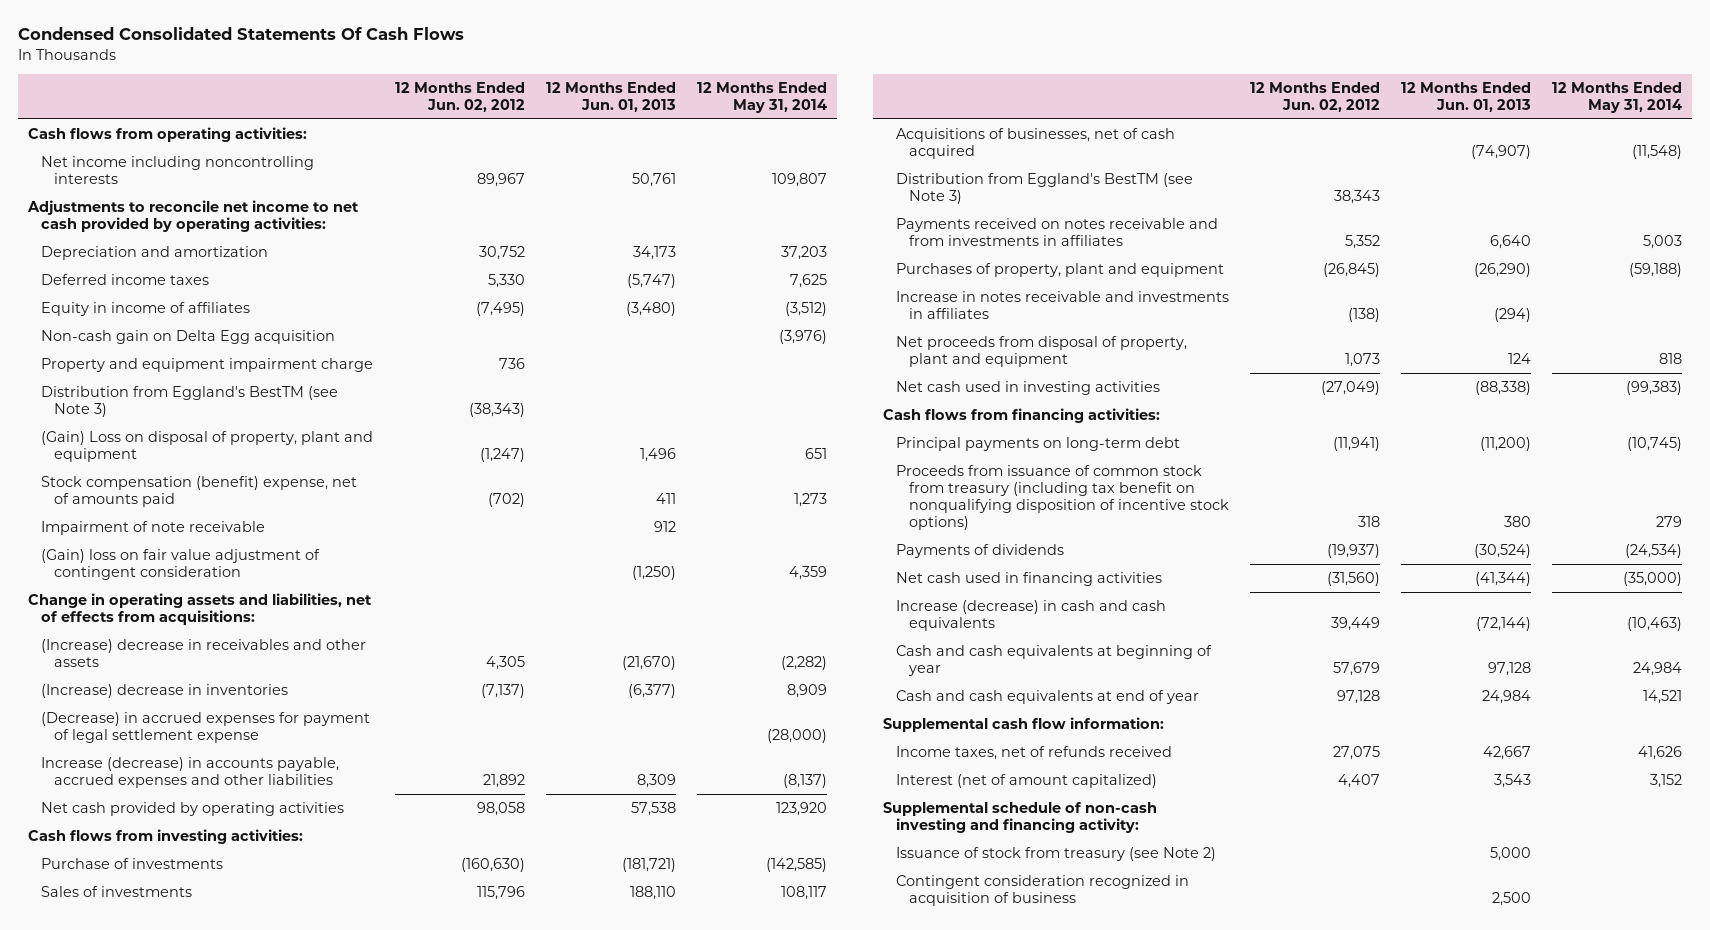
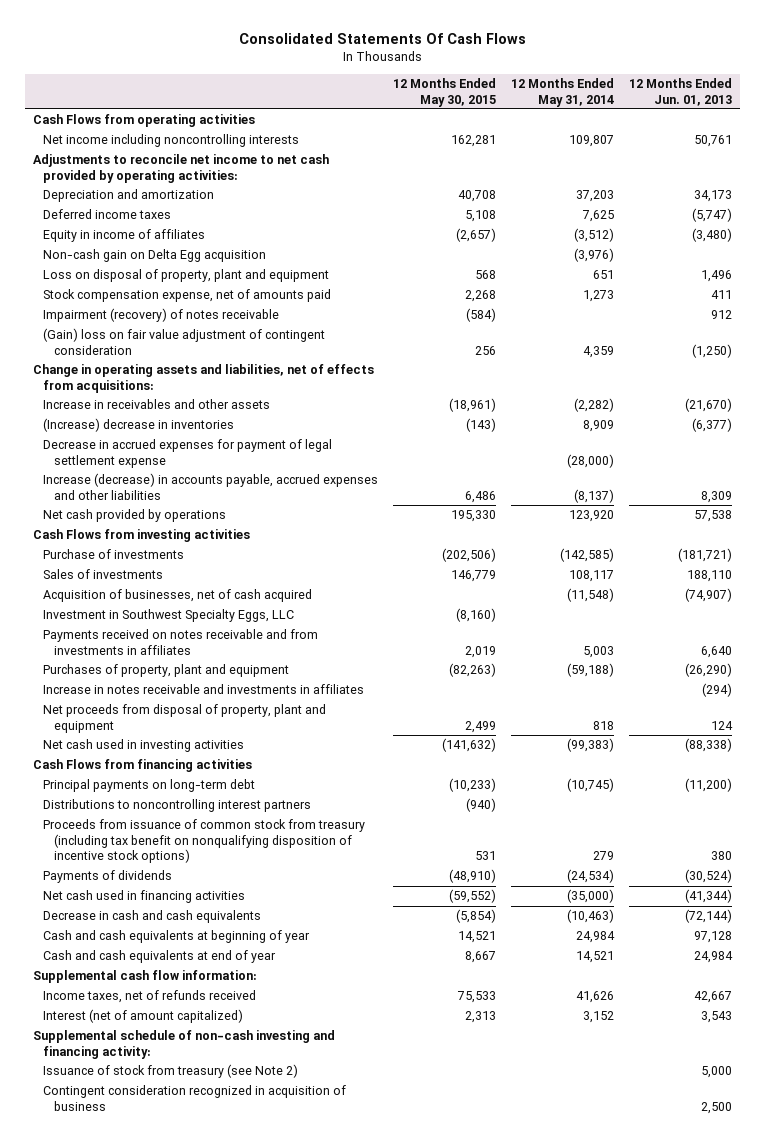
[18,27,465,41] Condensed Consolidated Statements Of Cash Flows -> [238,33,526,45] Consolidated Statements Of Cash Flows
[395,82,526,113] 12 Months Ended Jun. 02, 2012 -> none
none -> [393,78,497,107] 12 Months Ended May 30, 2015
[28,126,308,142] Cash flows from operating activities: -> [32,114,255,128] Cash Flows from operating activities
[41,357,374,372] Property and equipment impairment charge -> none
[41,385,339,417] Distribution from Eggland's BestTM (see Note 3) -> none
[41,430,374,462] (Gain) Loss on disposal of property, plant and equipment -> [43,269,330,283] Loss on disposal of property, plant and equipment
[41,475,358,507] Stock compensation (benefit) expense, net of amounts paid -> [43,289,332,303] Stock compensation expense, net of amounts paid
[41,520,266,535] Impairment of note receivable -> [43,308,280,323] Impairment (recovery) of notes receivable
[41,638,367,667] (Increase) decrease in receivables and other assets -> [43,399,271,410] Increase in receivables and other assets
[41,711,371,743] (Decrease) in accrued expenses for payment of legal settlement expense -> [43,439,333,468] Decrease in accrued expenses for payment of legal settlement expense
[41,801,345,816] Net cash provided by operating activities -> [43,509,227,523] Net cash provided by operations
[28,828,304,844] Cash flows from investing activities: -> [32,529,250,543] Cash Flows from investing activities
[896,172,1194,204] Distribution from Eggland's BestTM (see Note 3) -> none
[896,127,1176,159] Acquisitions of businesses, net of cash acquired -> [43,589,313,603] Acquisition of businesses, net of cash acquired
none -> [43,609,295,623] Investment in Southwest Specialty Eggs, LLC
[883,407,1161,423] Cash flows from financing activities: -> [32,759,252,773] Cash Flows from financing activities
none -> [43,799,312,813] Distributions to noncontrolling interest partners
[896,599,1167,631] Increase (decrease) in cash and cash equivalents -> [43,910,262,924] Decrease in cash and cash equivalents

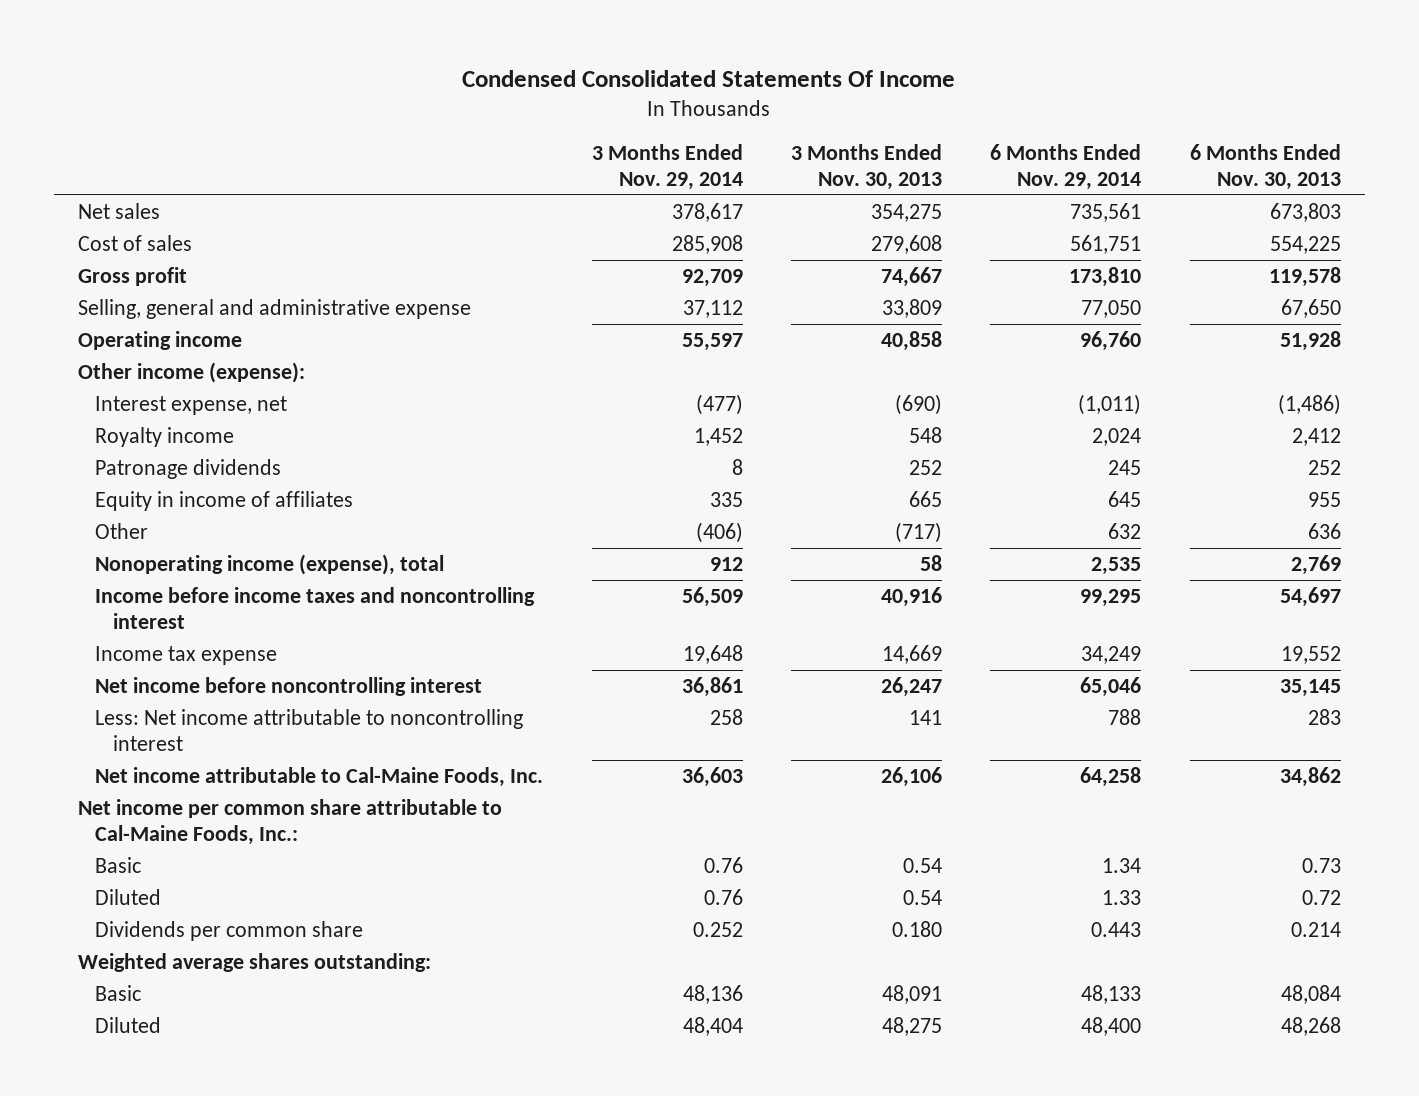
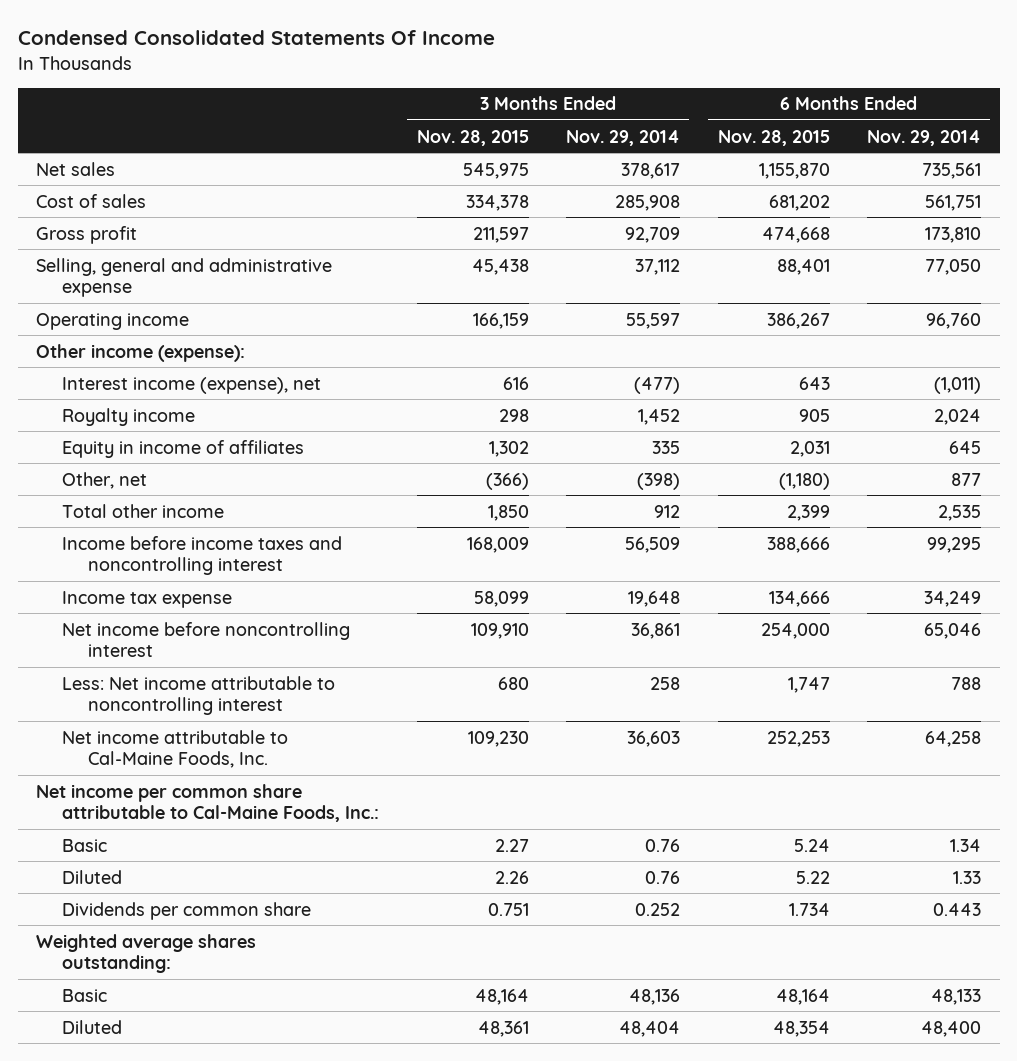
[790,143,942,190] 3 Months Ended Nov. 30, 2013 -> none
[1189,143,1341,190] 6 Months Ended Nov. 30, 2013 -> none
none -> [416,129,529,146] Nov. 28, 2015
none -> [717,129,830,146] Nov. 28, 2015
[95,395,288,415] Interest expense, net -> [62,376,322,394] Interest income (expense), net
[95,458,282,479] Patronage dividends -> none
[95,522,149,539] Other -> [62,471,148,489] Other, net
[695,521,743,543] (406) -> [637,472,681,490] (398)
[1108,522,1142,539] 632 -> [950,472,981,486] 877
[95,553,445,575] Nonoperating income (expense), total -> [62,503,225,518] Total other income

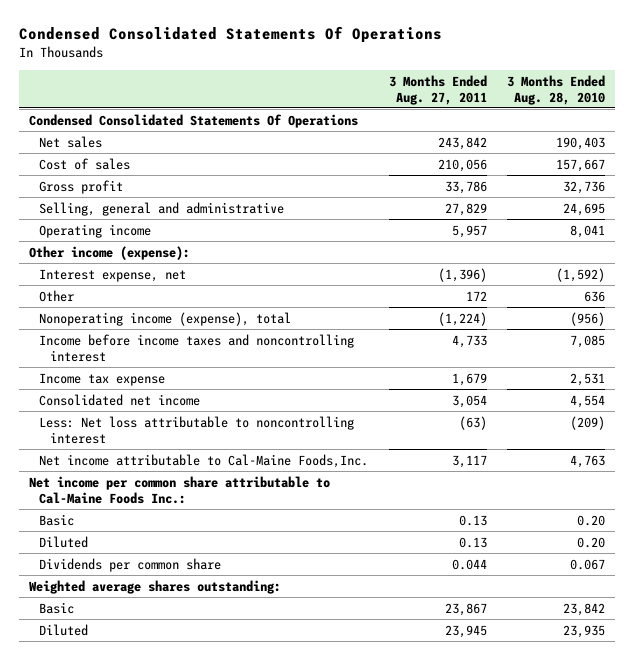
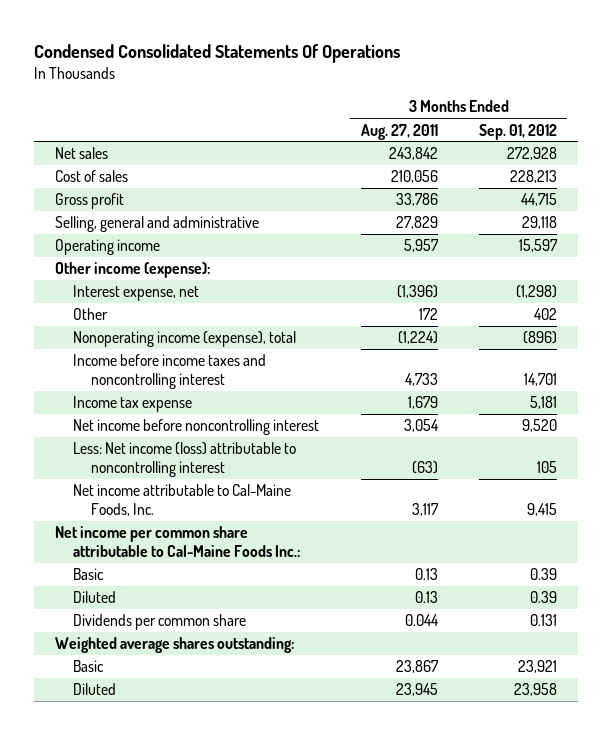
[507,74,606,105] 3 Months Ended Aug. 28, 2010 -> none
none -> [479,123,558,140] Sep. 01, 2012
[28,113,358,128] Condensed Consolidated Statements Of Operations -> none
[39,393,201,406] Consolidated net income -> [72,419,319,436] Net income before noncontrolling interest
[39,415,355,444] Less: Net loss attributable to noncontrolling interest -> [72,442,296,478] Less: Net income (loss) attributable to noncontrolling interest
[39,453,369,468] Net income attributable to Cal-Maine Foods,Inc. -> [72,484,291,517] Net income attributable to Cal-Maine Foods, Inc.

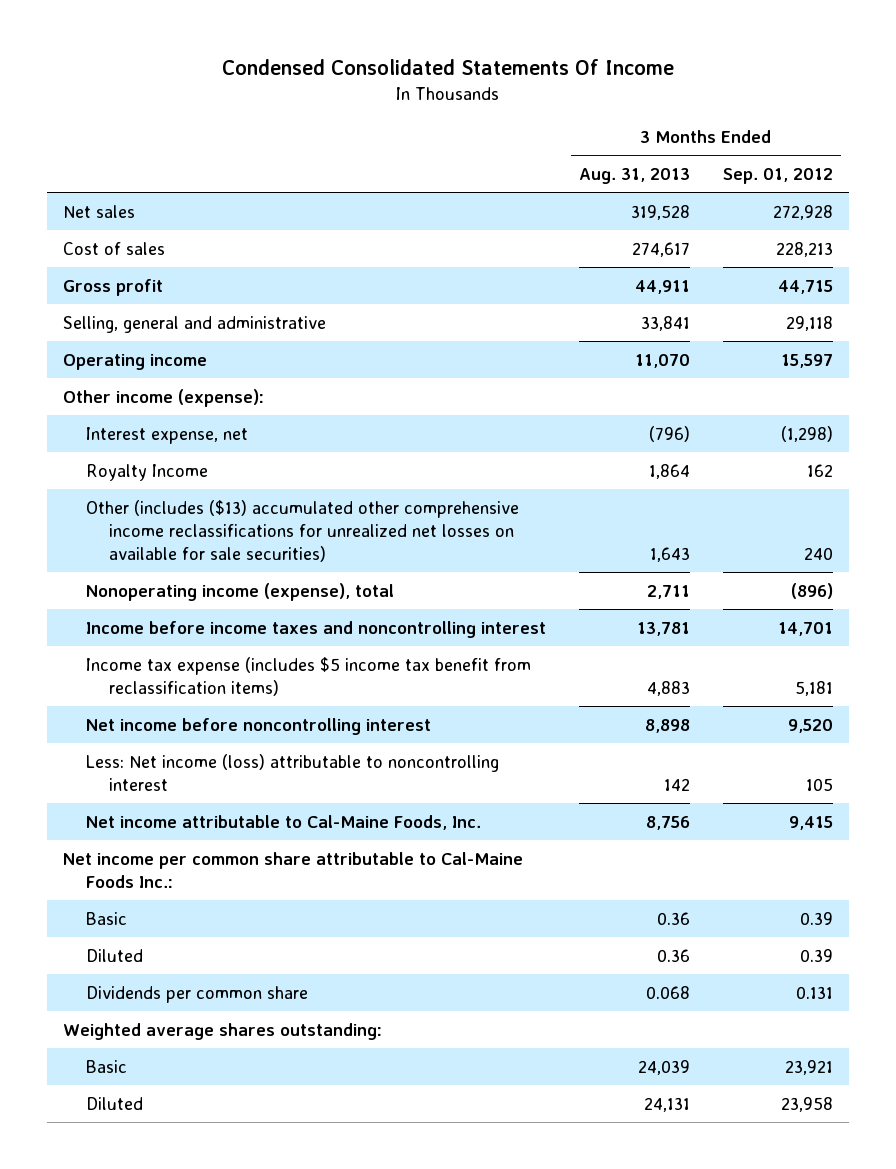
[33,44,400,64] Condensed Consolidated Statements Of Operations -> [222,59,675,76] Condensed Consolidated Statements Of Income
[360,123,438,140] Aug. 27, 2011 -> none
none -> [578,167,690,184] Aug. 31, 2013
[72,308,108,321] Other -> none
none -> [86,463,209,481] Royalty Income
none -> [86,499,520,562] Other (includes ($13) accumulated other comprehensive income reclassifications for unrealized net losses on available for sale securities)
[72,396,192,413] Income tax expense -> [86,656,532,696] Income tax expense (includes $5 income tax benefit from reclassification items)

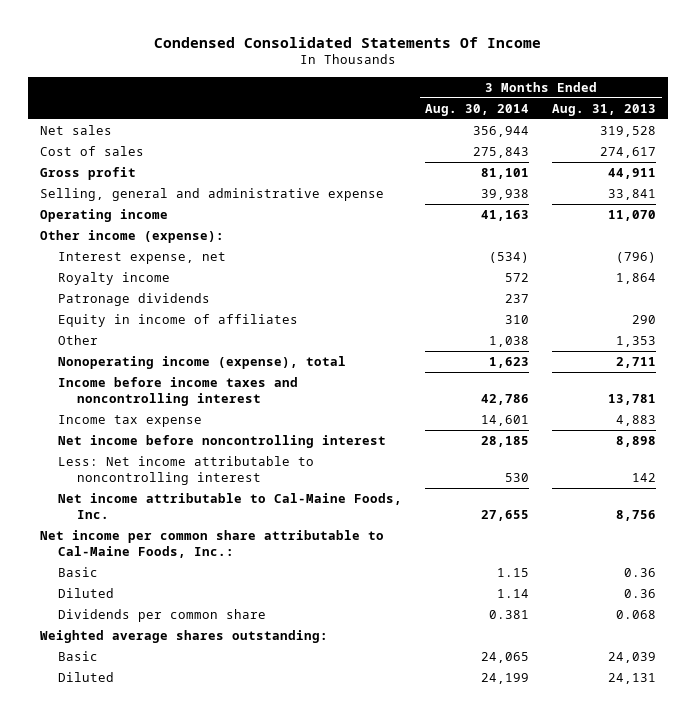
[722,167,833,184] Sep. 01, 2012 -> none
none -> [425,103,530,116] Aug. 30, 2014
[63,315,327,333] Selling, general and administrative -> [39,187,384,201] Selling, general and administrative expense
[86,499,520,562] Other (includes ($13) accumulated other comprehensive income reclassifications for unrealized net losses on available for sale securities) -> none
[86,463,209,481] Royalty Income -> [58,271,171,285] Royalty income
none -> [58,292,211,306] Patronage dividends
none -> [58,313,299,327] Equity in income of affiliates
none -> [58,334,99,345] Other
[86,656,532,696] Income tax expense (includes $5 income tax benefit from reclassification items) -> [58,414,203,427] Income tax expense
[86,753,500,791] Less: Net income (loss) attributable to noncontrolling interest -> [58,455,315,485] Less: Net income attributable to noncontrolling interest
[63,851,524,888] Net income per common share attributable to Cal-Maine Foods Inc.: -> [39,529,384,558] Net income per common share attributable to Cal-Maine Foods, Inc.:

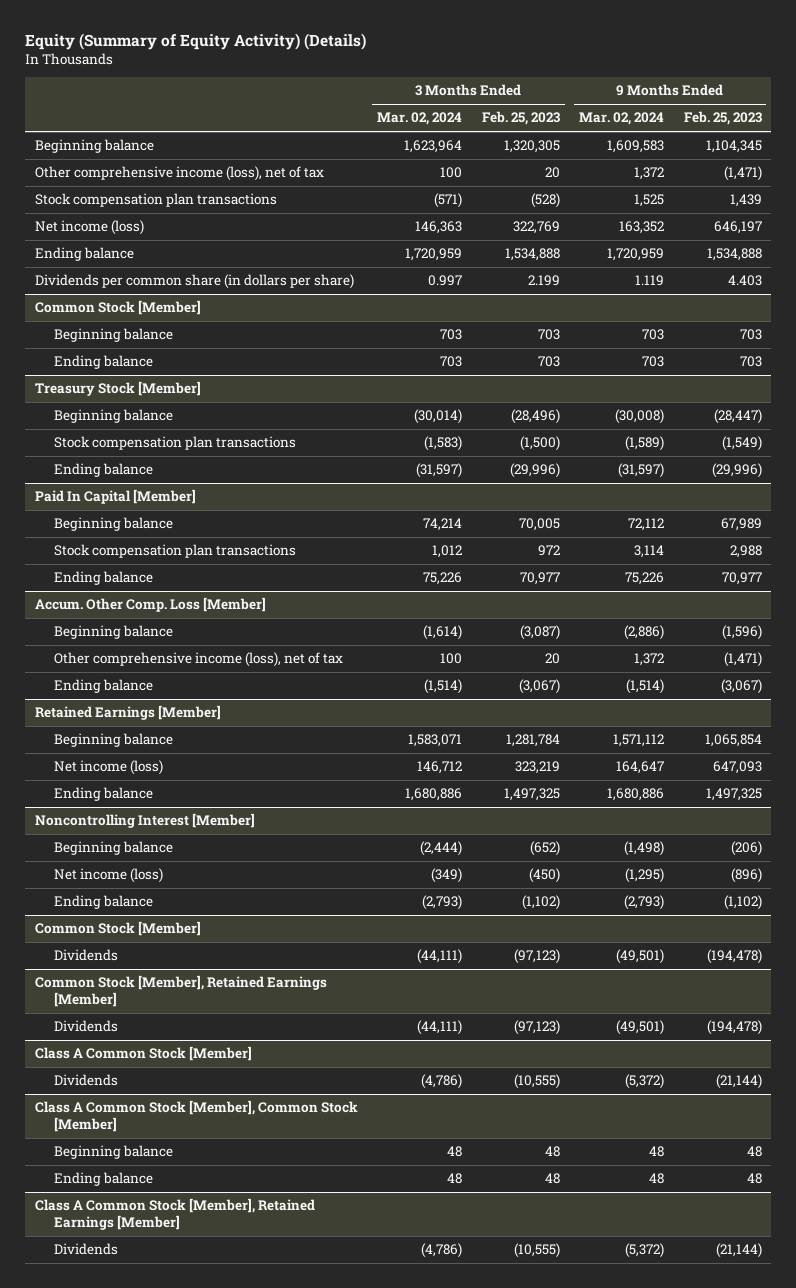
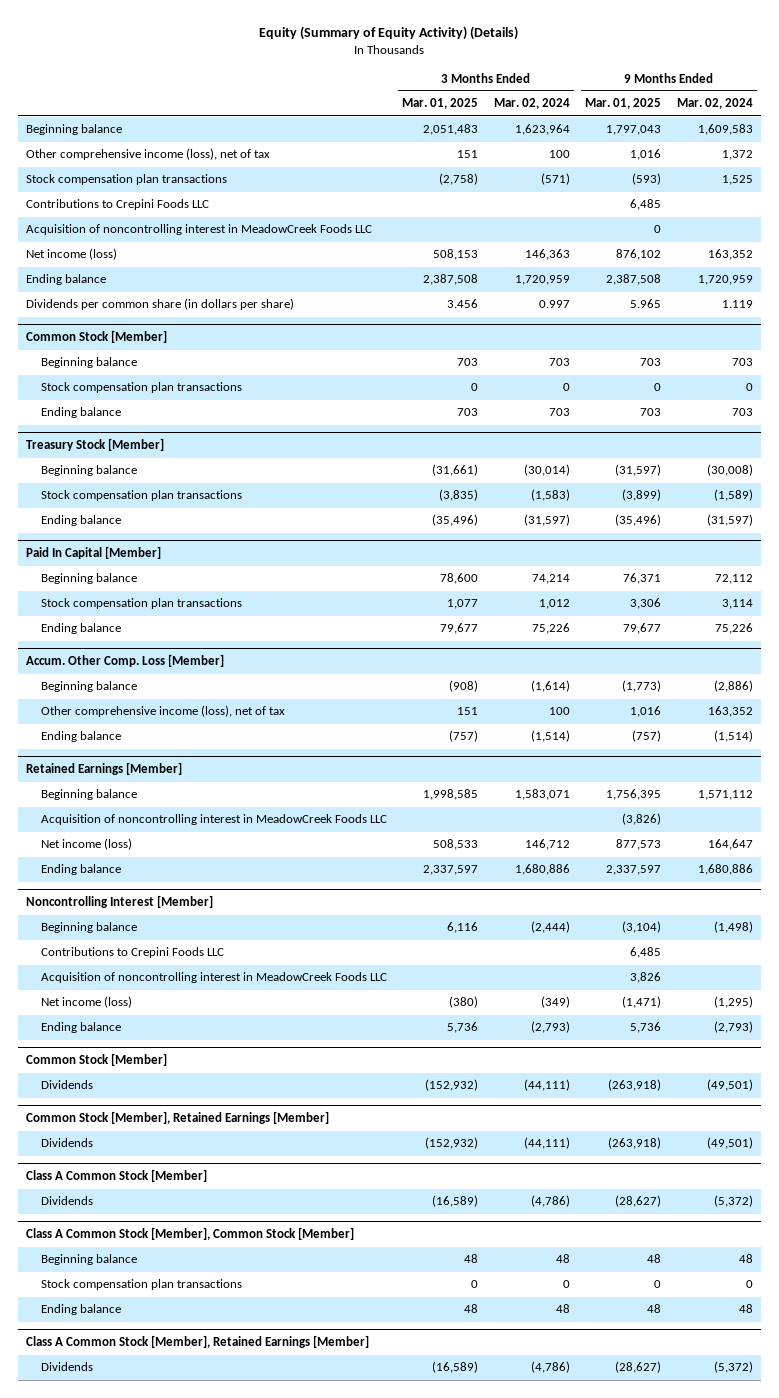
[481,111,560,126] Feb. 25, 2023 -> none
[683,111,762,126] Feb. 25, 2023 -> none
none -> [402,98,479,110] Mar. 01, 2025
none -> [585,98,662,110] Mar. 01, 2025
none -> [25,199,209,211] Contributions to Crepini Foods LLC
none -> [25,224,372,236] Acquisition of noncontrolling interest in MeadowCreek Foods LLC
none -> [40,382,242,394] Stock compensation plan transactions
[634,653,665,667] 1,372 -> [707,706,753,718] 163,352
none -> [40,814,387,826] Acquisition of noncontrolling interest in MeadowCreek Foods LLC
none -> [40,947,224,959] Contributions to Crepini Foods LLC
none -> [40,972,387,984] Acquisition of noncontrolling interest in MeadowCreek Foods LLC
none -> [40,1279,242,1291] Stock compensation plan transactions

